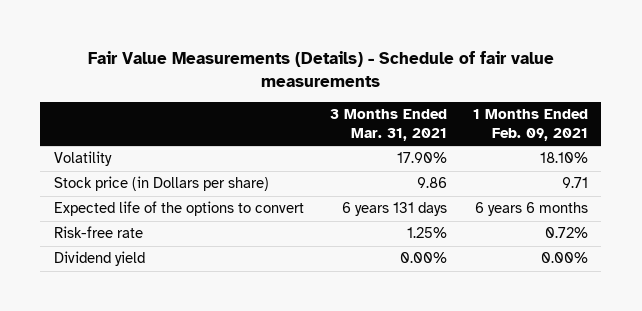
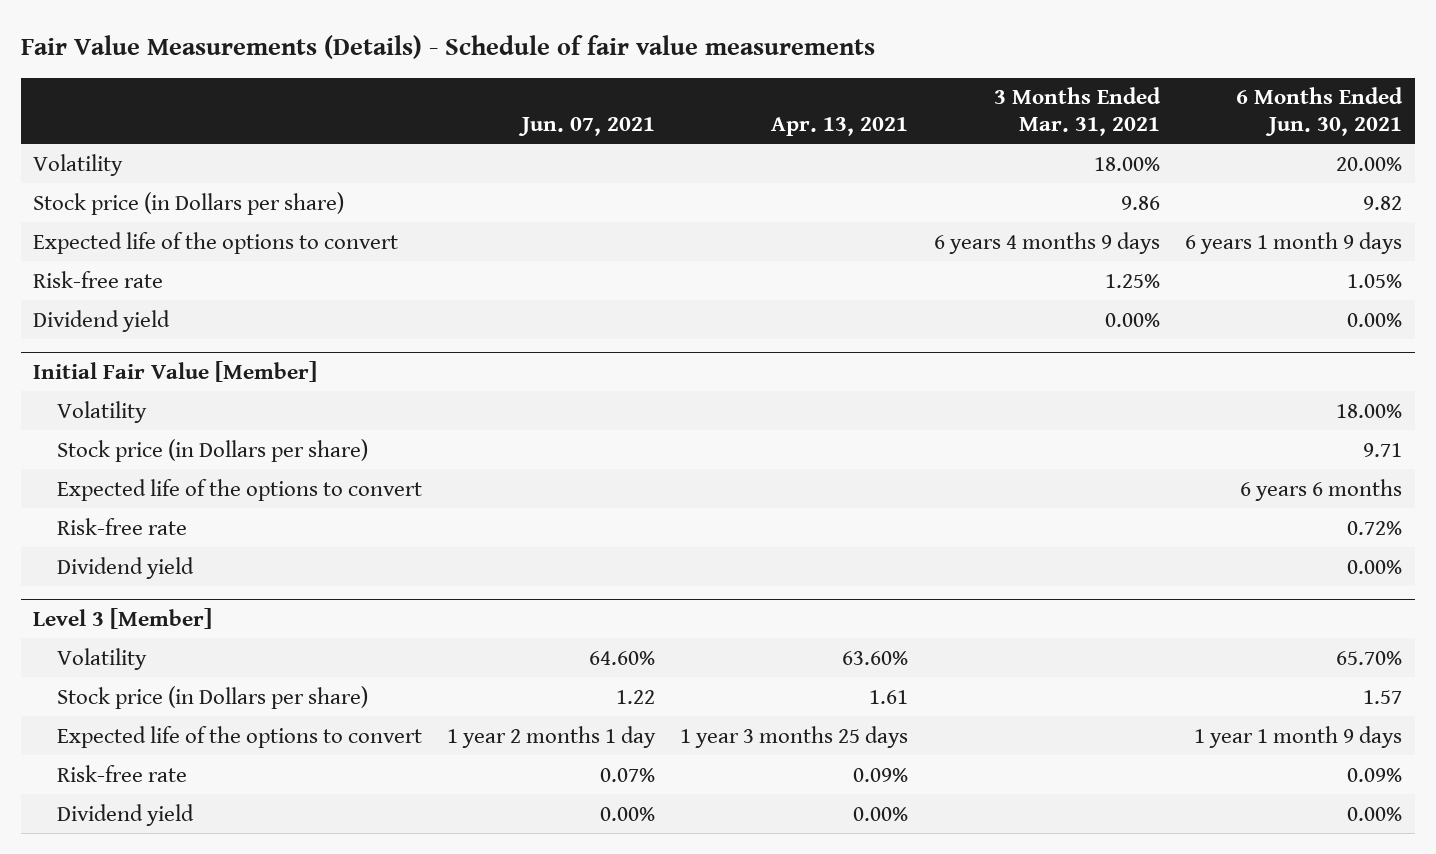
[473,109,589,142] 1 Months Ended Feb. 09, 2021 -> none
none -> [518,116,656,136] Jun. 07, 2021
none -> [771,116,909,136] Apr. 13, 2021
none -> [1236,87,1404,136] 6 Months Ended Jun. 30, 2021
[396,152,447,164] 17.90% -> [1093,156,1160,171] 18.00%
[341,202,447,217] 6 years 131 days -> [933,231,1160,254] 6 years 4 months 9 days
none -> [33,360,318,382] Initial Fair Value [Member]
none -> [56,400,147,423] Volatility
none -> [56,438,368,462] Stock price (in Dollars per share)
none -> [56,478,422,501] Expected life of the options to convert
none -> [56,517,187,535] Risk-free rate
none -> [56,556,194,579] Dividend yield
none -> [33,607,213,629] Level 3 [Member]
none -> [56,647,147,670] Volatility
none -> [56,685,368,709] Stock price (in Dollars per share)
none -> [56,725,422,748] Expected life of the options to convert
none -> [56,764,187,782] Risk-free rate
none -> [56,803,194,826] Dividend yield

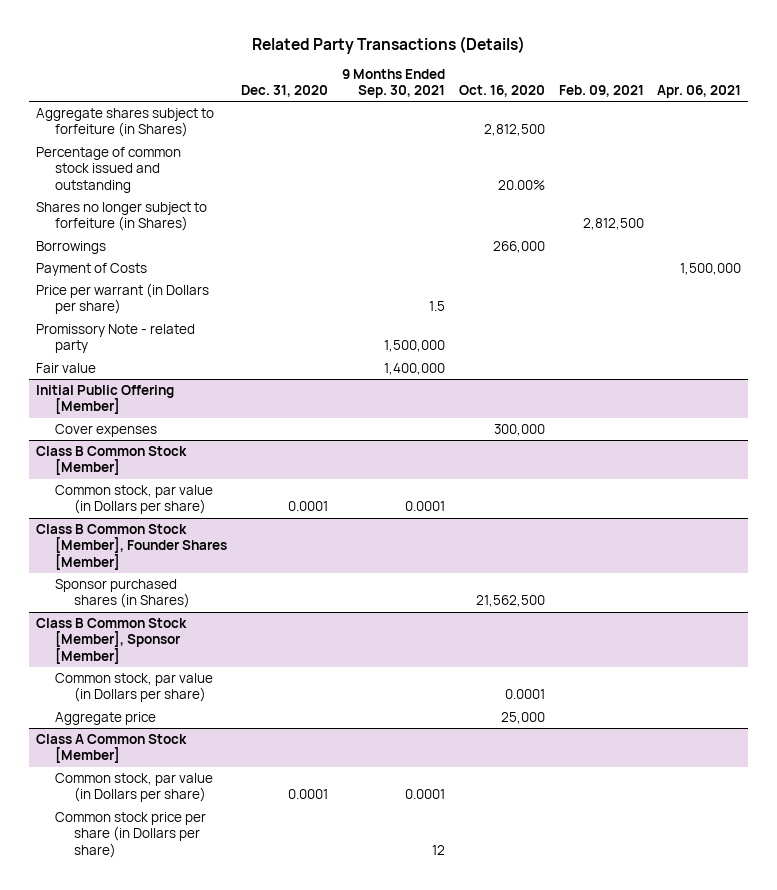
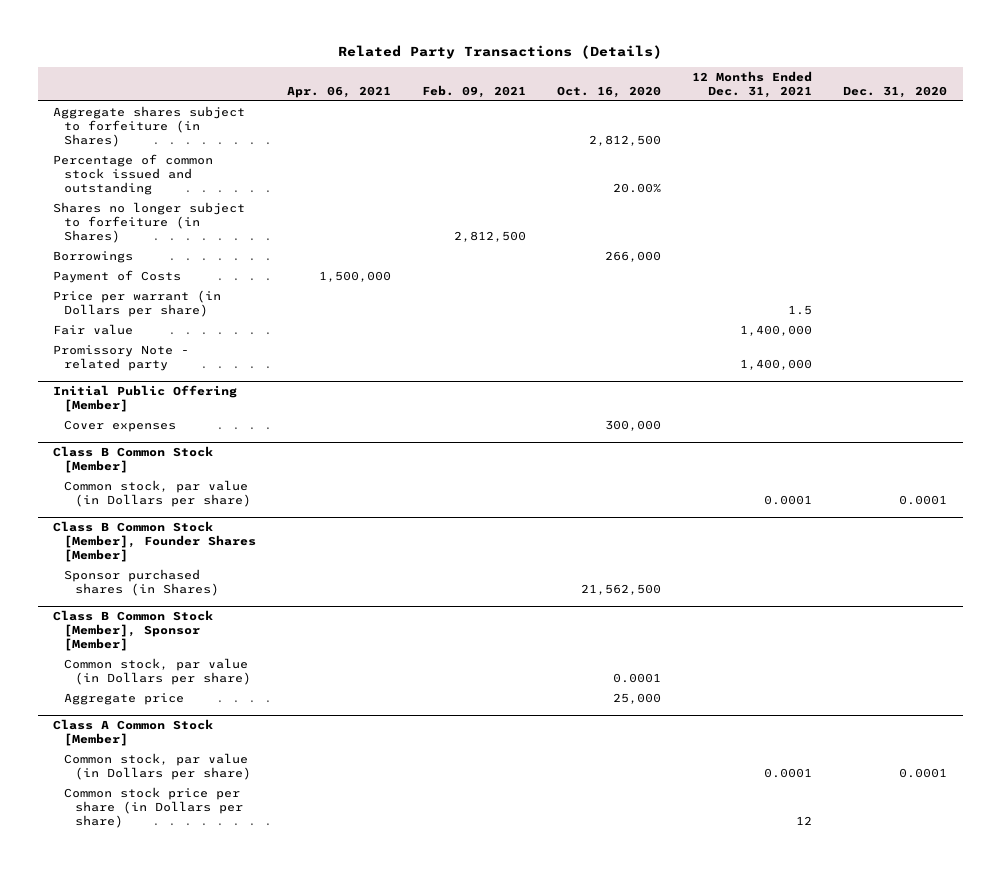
[341,68,445,99] 9 Months Ended Sep. 30, 2021 -> none
none -> [692,70,813,99] 12 Months Ended Dec. 31, 2021
[35,324,195,354] Promissory Note - related party -> [53,344,190,372] Promissory Note - related party

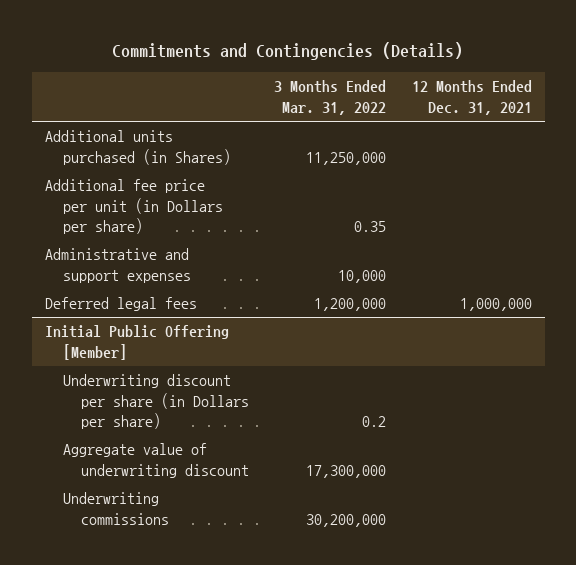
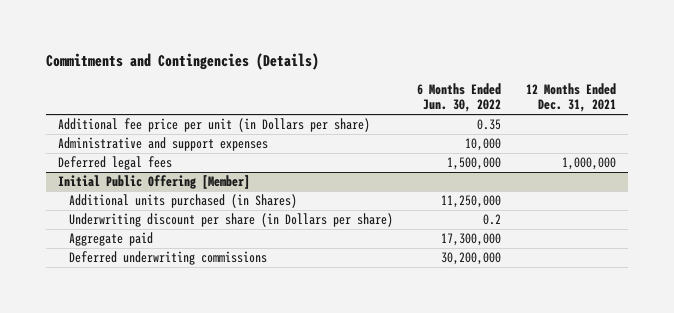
[274,80,387,115] 3 Months Ended Mar. 31, 2022 -> none
none -> [417,83,502,113] 6 Months Ended Jun. 30, 2022
[44,130,231,165] Additional units purchased (in Shares) -> none
none -> [68,194,297,209] Additional units purchased (in Shares)
[62,443,249,478] Aggregate value of underwriting discount -> [68,232,153,247] Aggregate paid
[62,492,169,525] Underwriting commissions -> [68,251,267,266] Deferred underwriting commissions

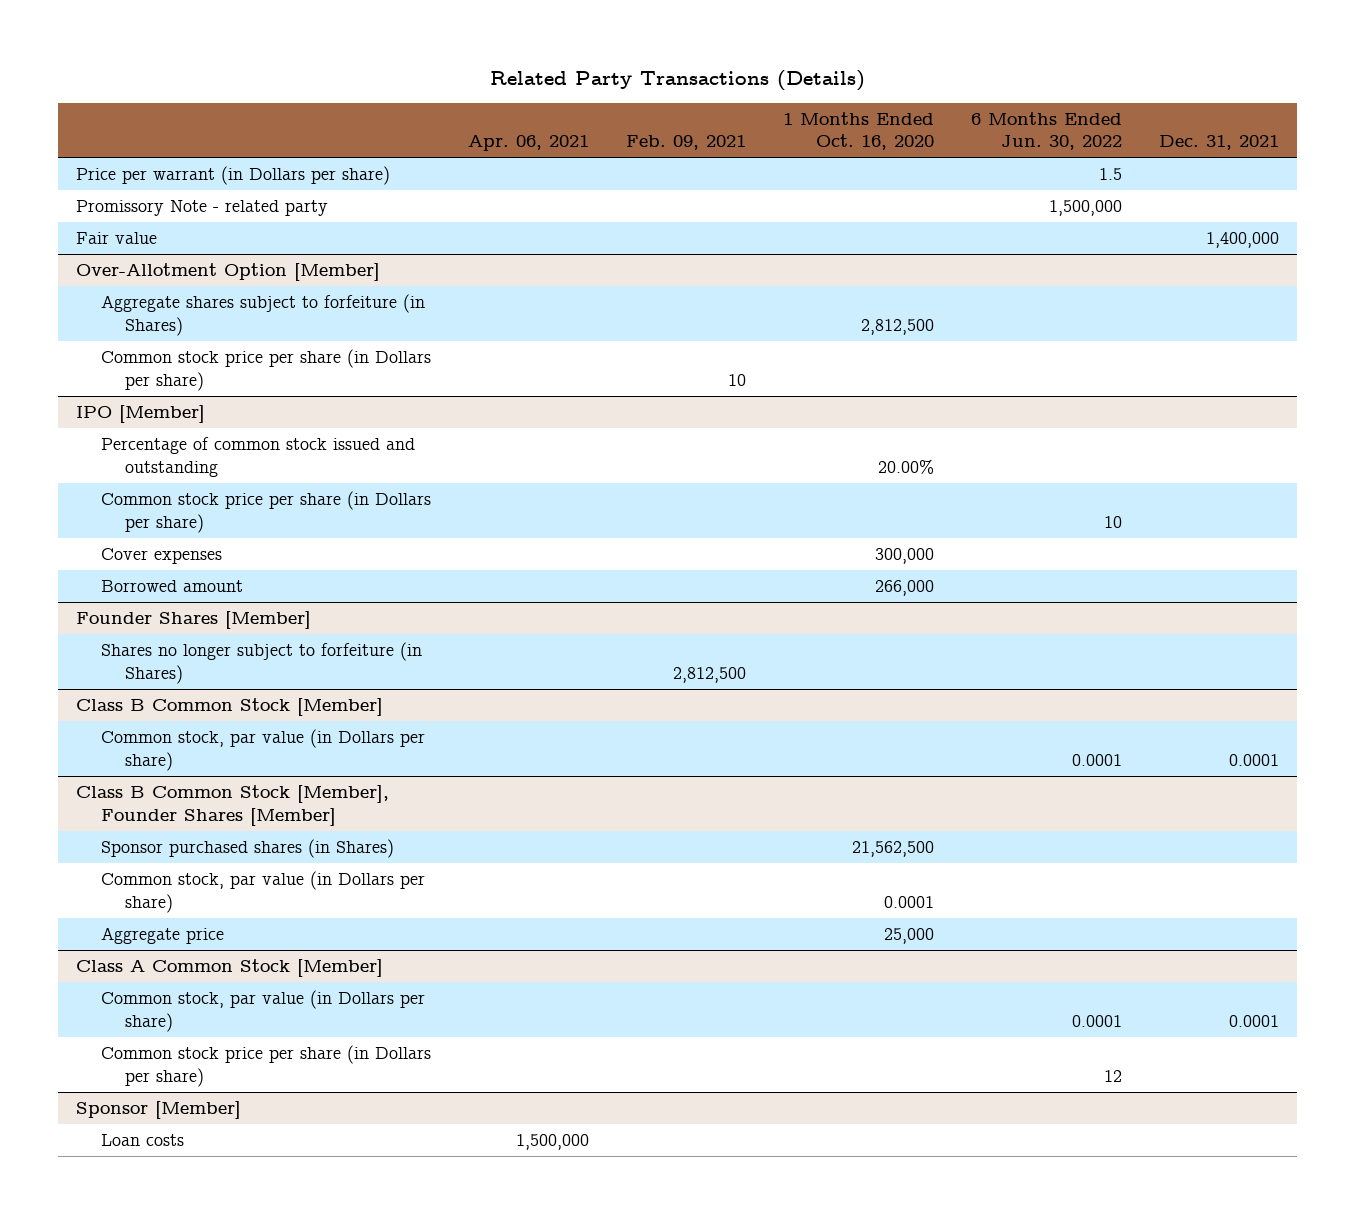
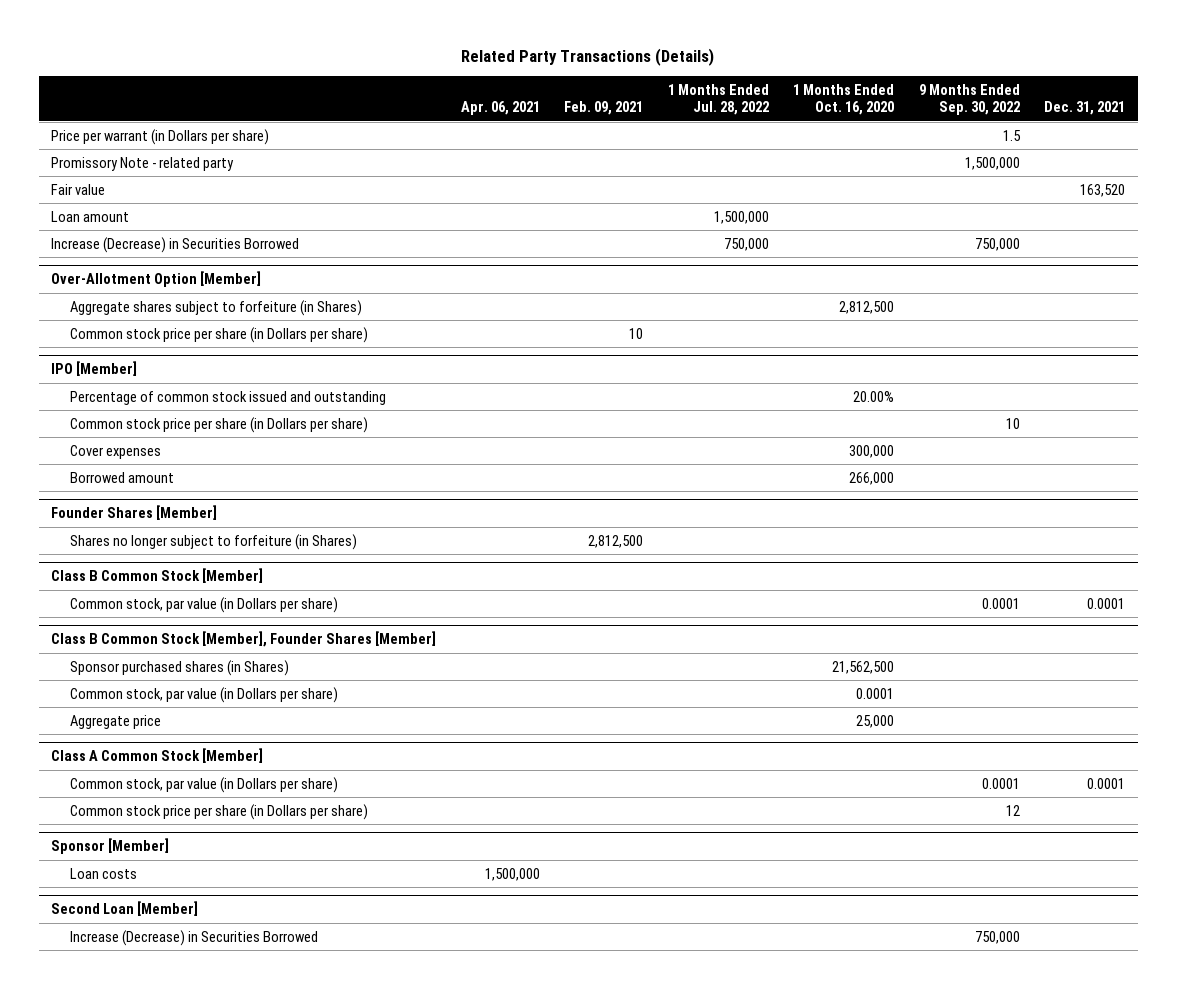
[970,111,1122,151] 6 Months Ended Jun. 30, 2022 -> none
none -> [667,84,769,116] 1 Months Ended Jul. 28, 2022
none -> [918,84,1020,116] 9 Months Ended Sep. 30, 2022
[1205,232,1279,249] 1,400,000 -> [1080,183,1126,197] 163,520
none -> [51,210,130,222] Loan amount
none -> [51,236,300,253] Increase (Decrease) in Securities Borrowed
none -> [51,901,199,917] Second Loan [Member]
none -> [69,929,318,946] Increase (Decrease) in Securities Borrowed

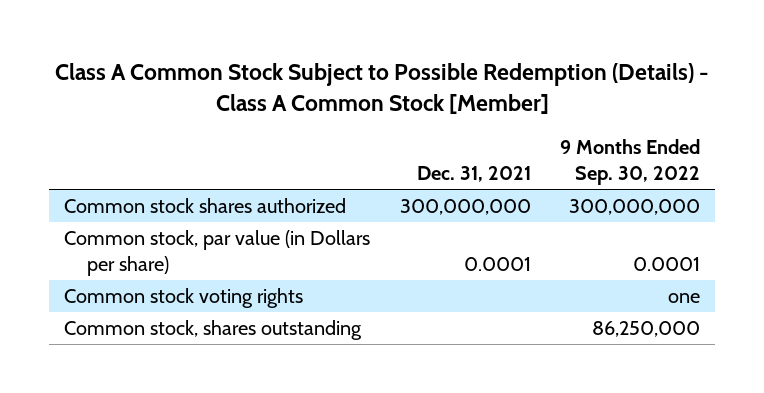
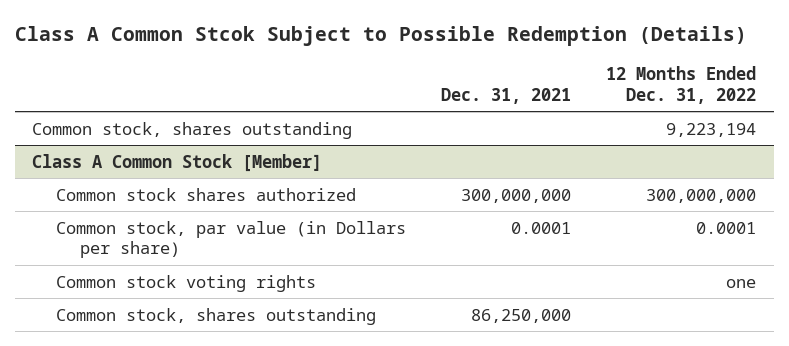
[55,63,710,115] Class A Common Stock Subject to Possible Redemption (Details) - Class A Common Stock [Member] -> [14,25,747,46] Class A Common Stcok Subject to Possible Redemption (Details)
[560,139,701,185] 9 Months Ended Sep. 30, 2022 -> none
none -> [606,66,757,104] 12 Months Ended Dec. 31, 2022
[64,198,347,214] Common stock shares authorized -> none
[64,230,371,276] Common stock, par value (in Dollars per share) -> none
[64,288,304,309] Common stock voting rights -> none
none -> [32,153,323,172] Class A Common Stock [Member]
none -> [56,187,357,201] Common stock shares authorized
none -> [56,220,407,259] Common stock, par value (in Dollars per share)
none -> [56,274,317,292] Common stock voting rights
none -> [56,307,377,325] Common stock, shares outstanding

